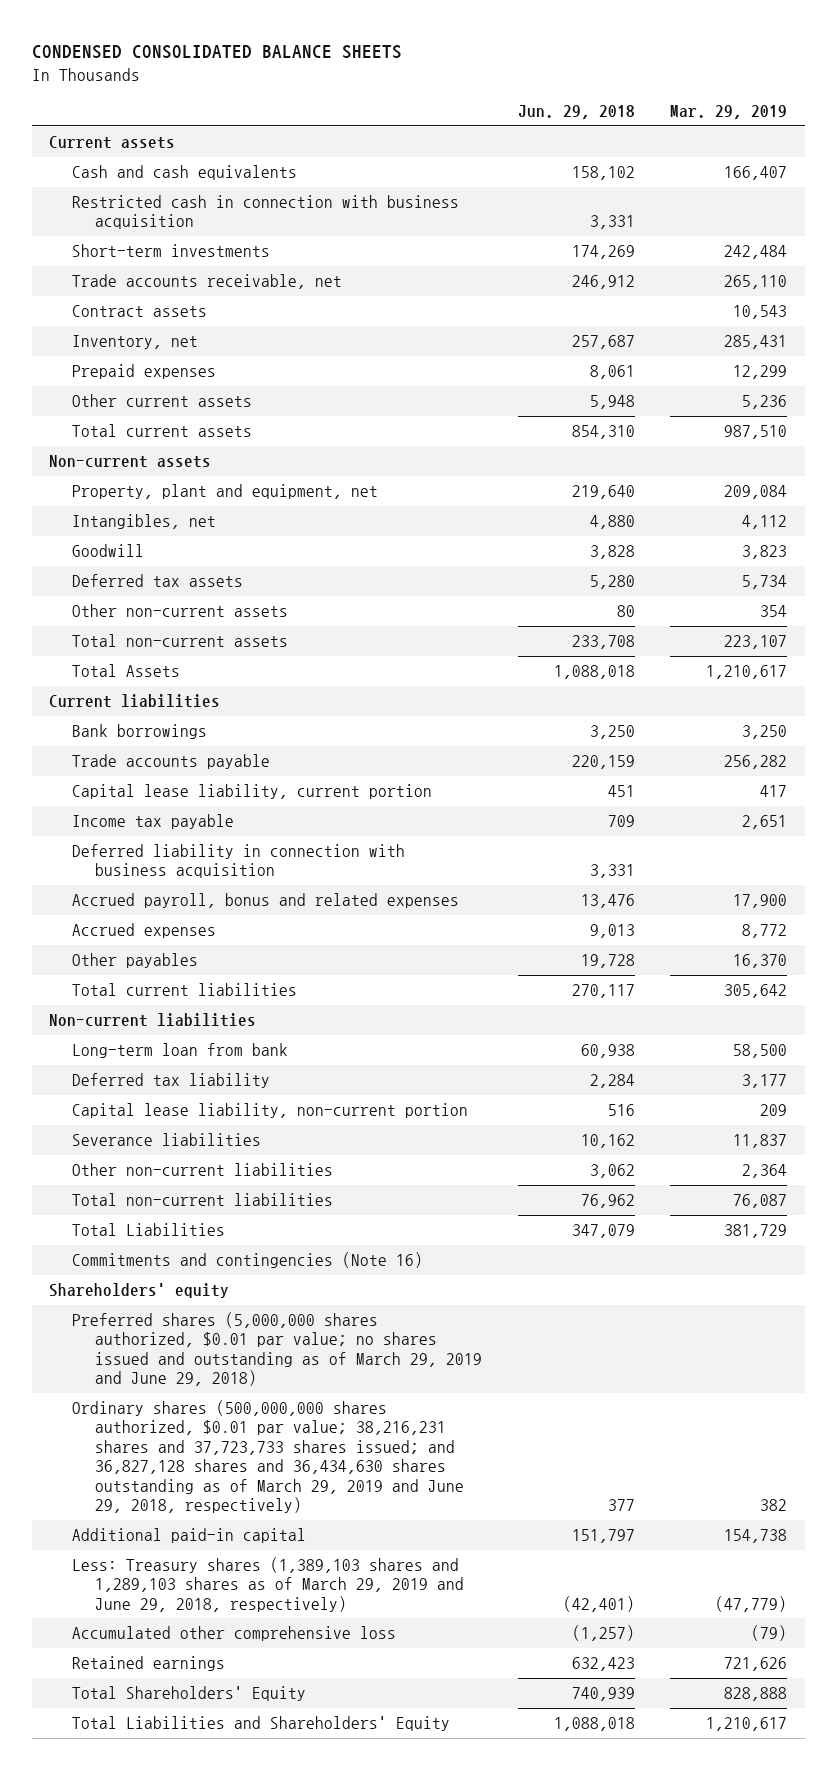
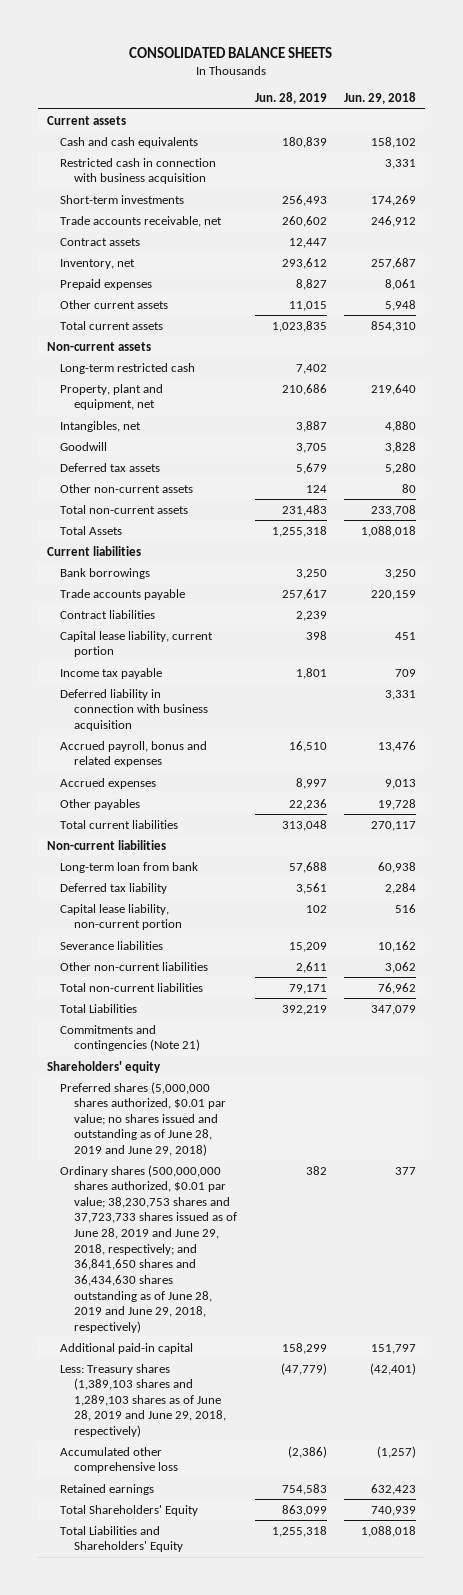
[31,45,402,60] CONDENSED CONSOLIDATED BALANCE SHEETS -> [129,46,333,58] CONSOLIDATED BALANCE SHEETS
[670,105,788,120] Mar. 29, 2019 -> none
none -> [254,92,327,105] Jun. 28, 2019
none -> [60,362,196,374] Long-term restricted cash
none -> [60,609,156,619] Contract liabilities
[72,1252,424,1269] Commitments and contingencies (Note 16) -> [60,1024,201,1052] Commitments and contingencies (Note 21)
[72,1312,483,1387] Preferred shares (5,000,000 shares authorized, $0.01 par value; no shares issued and outstanding as of March 29, 2019 and June 29, 2018) -> [60,1081,227,1157] Preferred shares (5,000,000 shares authorized, $0.01 par value; no shares issued and outstanding as of June 28, 2019 and June 29, 2018)
[72,1400,465,1514] Ordinary shares (500,000,000 shares authorized, $0.01 par value; 38,216,231 shares and 37,723,733 shares issued; and 36,827,128 shares and 36,434,630 shares outstanding as of March 29, 2019 and June 29, 2018, respectively) -> [60,1164,238,1333] Ordinary shares (500,000,000 shares authorized, $0.01 par value; 38,230,753 shares and 37,723,733 shares issued as of June 28, 2019 and June 29, 2018, respectively; and 36,841,650 shares and 36,434,630 shares outstanding as of June 28, 2019 and June 29, 2018, respectively)
[72,1557,465,1612] Less: Treasury shares (1,389,103 shares and 1,289,103 shares as of March 29, 2019 and June 29, 2018, respectively) -> [60,1363,227,1438] Less: Treasury shares (1,389,103 shares and 1,289,103 shares as of June 28, 2019 and June 29, 2018, respectively)

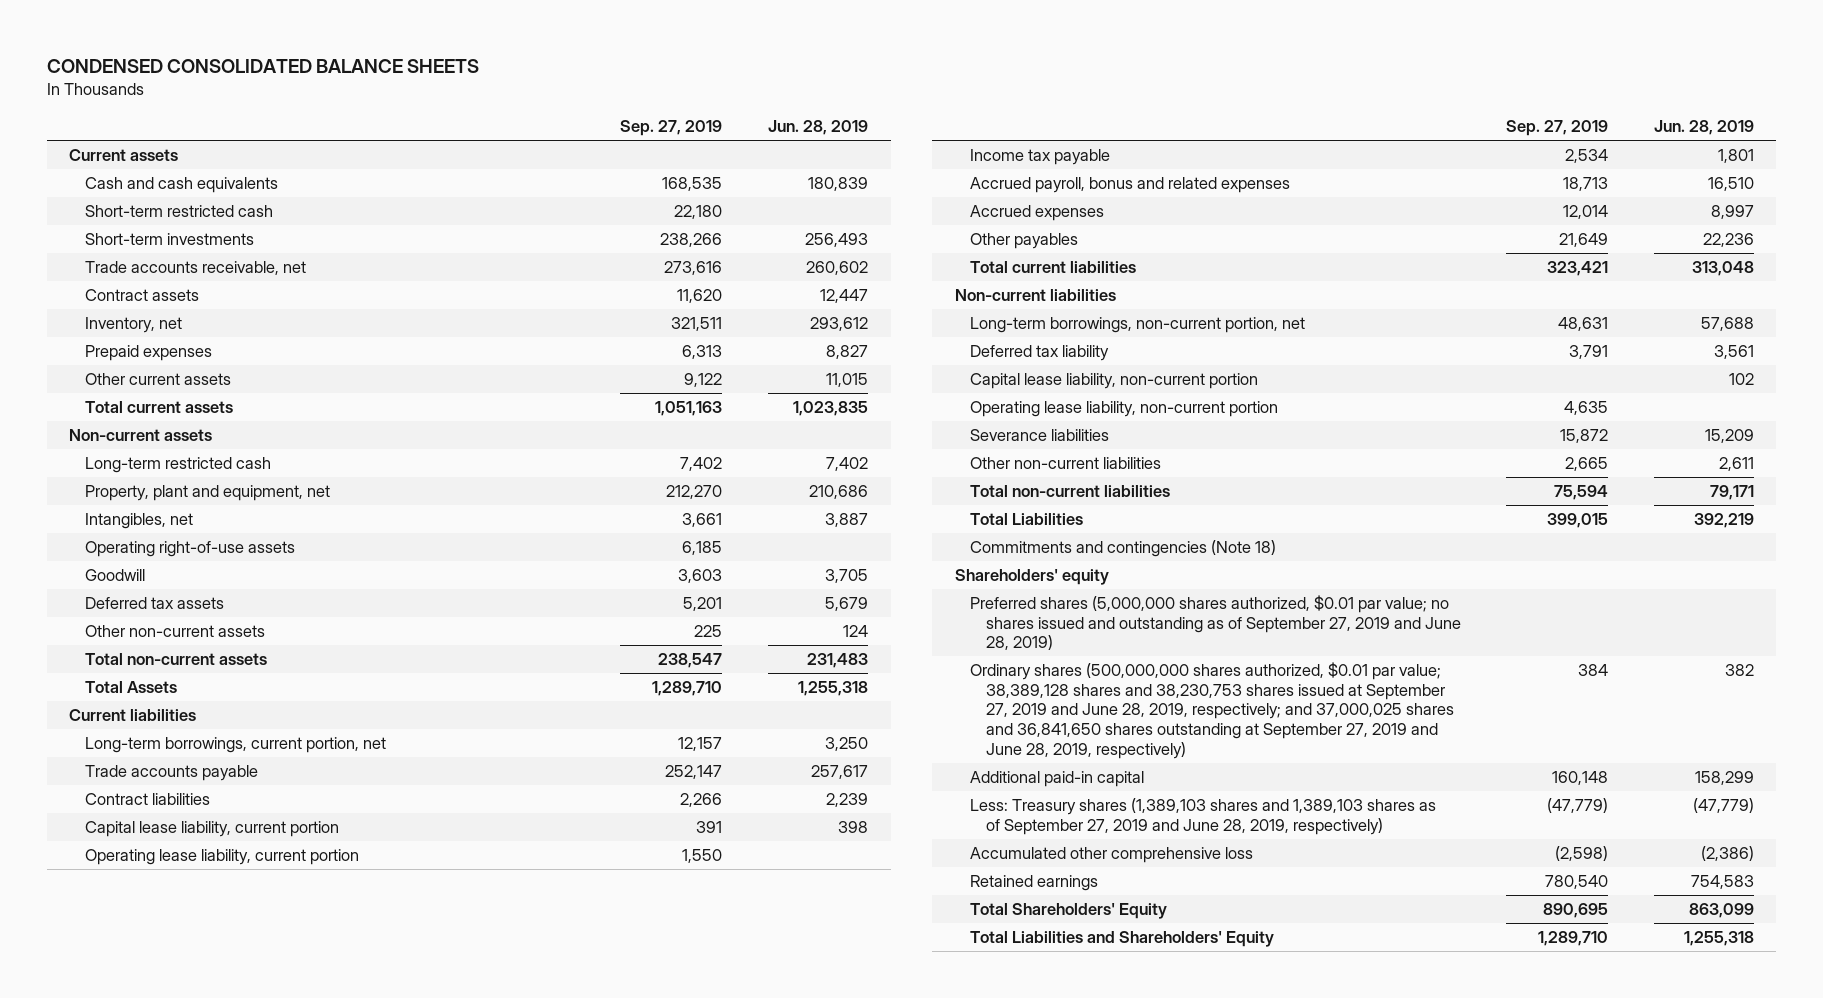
[129,46,333,58] CONSOLIDATED BALANCE SHEETS -> [46,58,479,73] CONDENSED CONSOLIDATED BALANCE SHEETS
[344,92,417,105] Jun. 29, 2018 -> none
none -> [620,120,723,137] Sep. 27, 2019
[60,157,217,185] Restricted cash in connection with business acquisition -> [84,205,273,218] Short-term restricted cash
none -> [84,541,295,558] Operating right-of-use assets
[60,567,151,579] Bank borrowings -> [84,737,386,754] Long-term borrowings, current portion, net
none -> [84,849,359,866] Operating lease liability, current portion
[60,688,209,731] Deferred liability in connection with business acquisition -> none
[60,861,199,873] Long-term loan from bank -> [970,317,1306,334] Long-term borrowings, non-current portion, net
none -> [970,401,1279,418] Operating lease liability, non-current portion
[60,1024,201,1052] Commitments and contingencies (Note 21) -> [970,540,1277,558] Commitments and contingencies (Note 18)
[60,1081,227,1157] Preferred shares (5,000,000 shares authorized, $0.01 par value; no shares issued and outstanding as of June 28, 2019 and June 29, 2018) -> [970,595,1461,651] Preferred shares (5,000,000 shares authorized, $0.01 par value; no shares issued and outstanding as of September 27, 2019 and June 28, 2019)
[60,1164,238,1333] Ordinary shares (500,000,000 shares authorized, $0.01 par value; 38,230,753 shares and 37,723,733 shares issued as of June 28, 2019 and June 29, 2018, respectively; and 36,841,650 shares and 36,434,630 shares outstanding as of June 28, 2019 and June 29, 2018, respectively) -> [970,662,1454,759] Ordinary shares (500,000,000 shares authorized, $0.01 par value; 38,389,128 shares and 38,230,753 shares issued at September 27, 2019 and June 28, 2019, respectively; and 37,000,025 shares and 36,841,650 shares outstanding at September 27, 2019 and June 28, 2019, respectively)
[60,1363,227,1438] Less: Treasury shares (1,389,103 shares and 1,289,103 shares as of June 28, 2019 and June 29, 2018, respectively) -> [970,798,1437,835] Less: Treasury shares (1,389,103 shares and 1,389,103 shares as of September 27, 2019 and June 28, 2019, respectively)

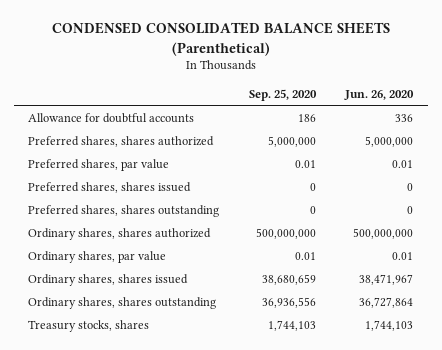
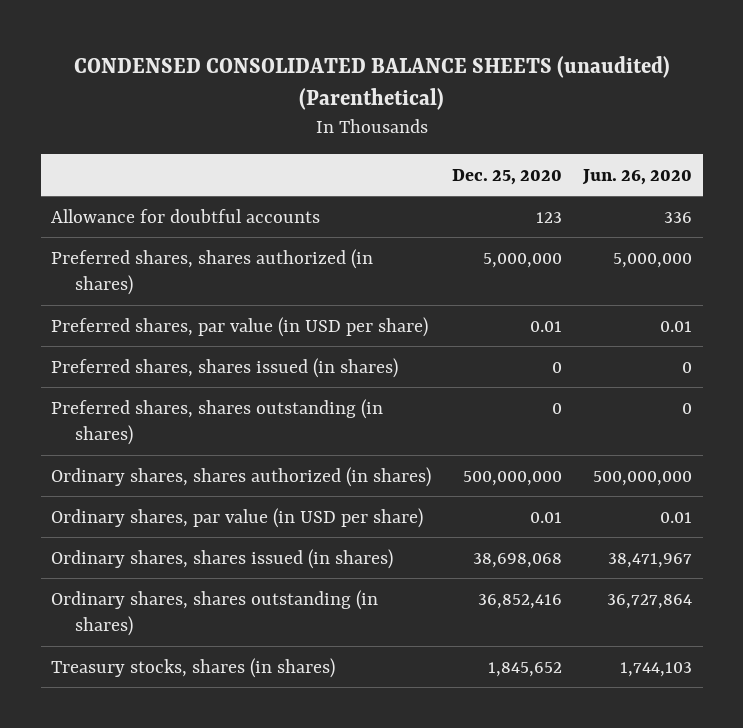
[51,22,390,56] CONDENSED CONSOLIDATED BALANCE SHEETS (Parenthetical) -> [73,55,670,111] CONDENSED CONSOLIDATED BALANCE SHEETS (unaudited) (Parenthetical)
[248,88,317,101] Sep. 25, 2020 -> none
none -> [452,168,563,185] Dec. 25, 2020
[28,135,215,147] Preferred shares, shares authorized -> [51,248,374,296] Preferred shares, shares authorized (in shares)
[28,158,170,171] Preferred shares, par value -> [51,316,429,337] Preferred shares, par value (in USD per share)
[28,181,192,193] Preferred shares, shares issued -> [51,357,399,378] Preferred shares, shares issued (in shares)
[28,204,220,217] Preferred shares, shares outstanding -> [51,398,384,446] Preferred shares, shares outstanding (in shares)
[28,227,212,240] Ordinary shares, shares authorized -> [51,466,432,487] Ordinary shares, shares authorized (in shares)
[28,250,167,263] Ordinary shares, par value -> [51,507,424,528] Ordinary shares, par value (in USD per share)
[28,273,189,286] Ordinary shares, shares issued -> [51,548,394,569] Ordinary shares, shares issued (in shares)
[28,296,217,309] Ordinary shares, shares outstanding -> [51,589,379,637] Ordinary shares, shares outstanding (in shares)
[28,319,150,332] Treasury stocks, shares -> [51,657,336,678] Treasury stocks, shares (in shares)

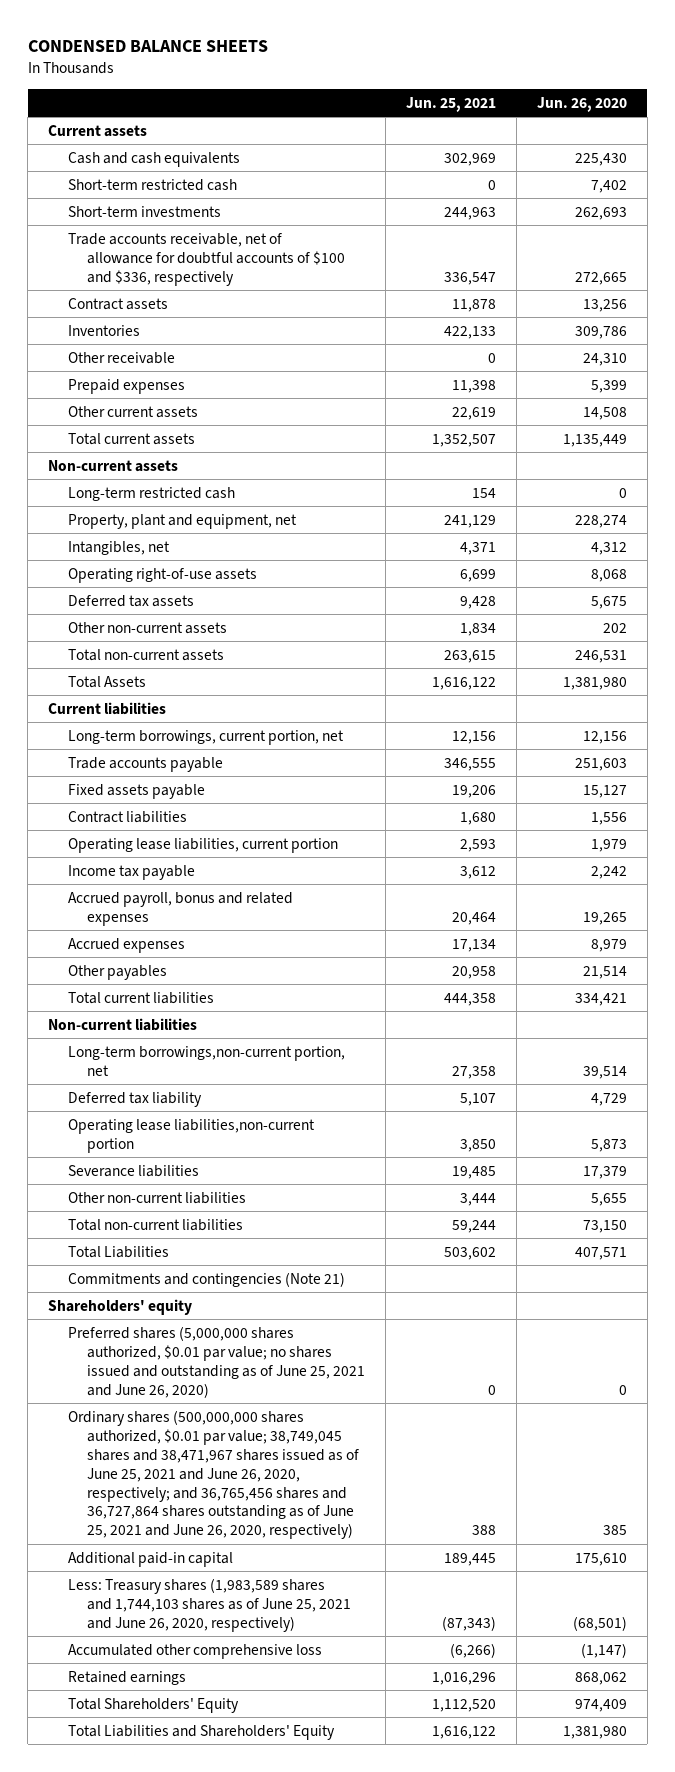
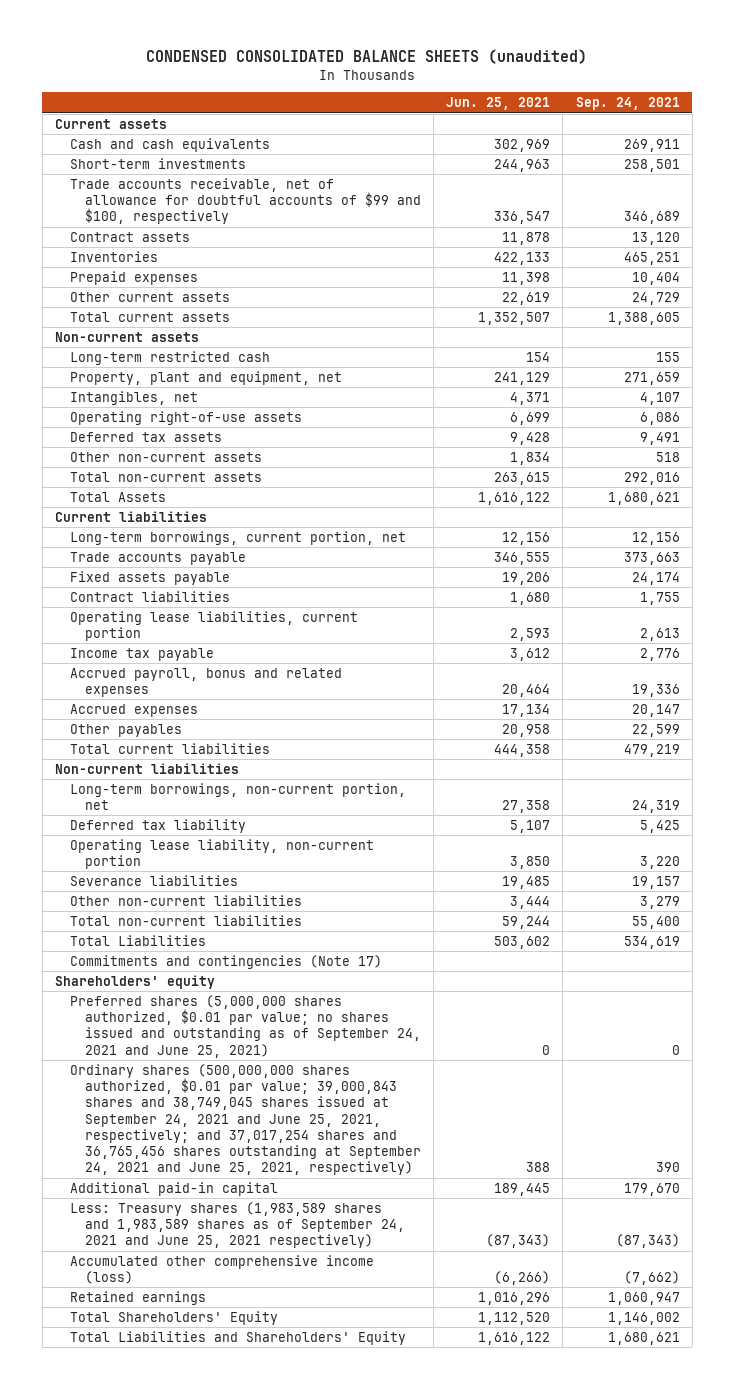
[27,40,268,53] CONDENSED BALANCE SHEETS -> [146,49,588,65] CONDENSED CONSOLIDATED BALANCE SHEETS (unaudited)
[536,96,627,112] Jun. 26, 2020 -> none
none -> [575,97,680,111] Sep. 24, 2021
[67,178,237,191] Short-term restricted cash -> none
[67,232,345,286] Trade accounts receivable, net of allowance for doubtful accounts of $100 and $336, respectively -> [69,177,421,225] Trade accounts receivable, net of allowance for doubtful accounts of $99 and $100, respectively
[67,351,175,364] Other receivable -> none
[67,1045,345,1076] Long-term borrowings,non-current portion, net -> [69,782,406,810] Long-term borrowings, non-current portion, net
[67,1118,315,1153] Operating lease liabilities,non-current portion -> [69,838,374,869] Operating lease liability, non-current portion
[67,1271,345,1287] Commitments and contingencies (Note 21) -> [69,954,382,969] Commitments and contingencies (Note 17)
[67,1325,365,1398] Preferred shares (5,000,000 shares authorized, $0.01 par value; no shares issued and outstanding as of June 25, 2021 and June 26, 2020) -> [69,994,421,1058] Preferred shares (5,000,000 shares authorized, $0.01 par value; no shares issued and outstanding as of September 24, 2021 and June 25, 2021)
[67,1409,359,1540] Ordinary shares (500,000,000 shares authorized, $0.01 par value; 38,749,045 shares and 38,471,967 shares issued as of June 25, 2021 and June 26, 2020, respectively; and 36,765,456 shares and 36,727,864 shares outstanding as of June 25, 2021 and June 26, 2020, respectively) -> [69,1063,421,1176] Ordinary shares (500,000,000 shares authorized, $0.01 par value; 39,000,843 shares and 38,749,045 shares issued at September 24, 2021 and June 25, 2021, respectively; and 37,017,254 shares and 36,765,456 shares outstanding at September 24, 2021 and June 25, 2021, respectively)
[67,1577,351,1632] Less: Treasury shares (1,983,589 shares and 1,744,103 shares as of June 25, 2021 and June 26, 2020, respectively) -> [69,1201,405,1249] Less: Treasury shares (1,983,589 shares and 1,983,589 shares as of September 24, 2021 and June 25, 2021 respectively)
[67,1643,322,1659] Accumulated other comprehensive loss -> [69,1254,374,1284] Accumulated other comprehensive income (loss)

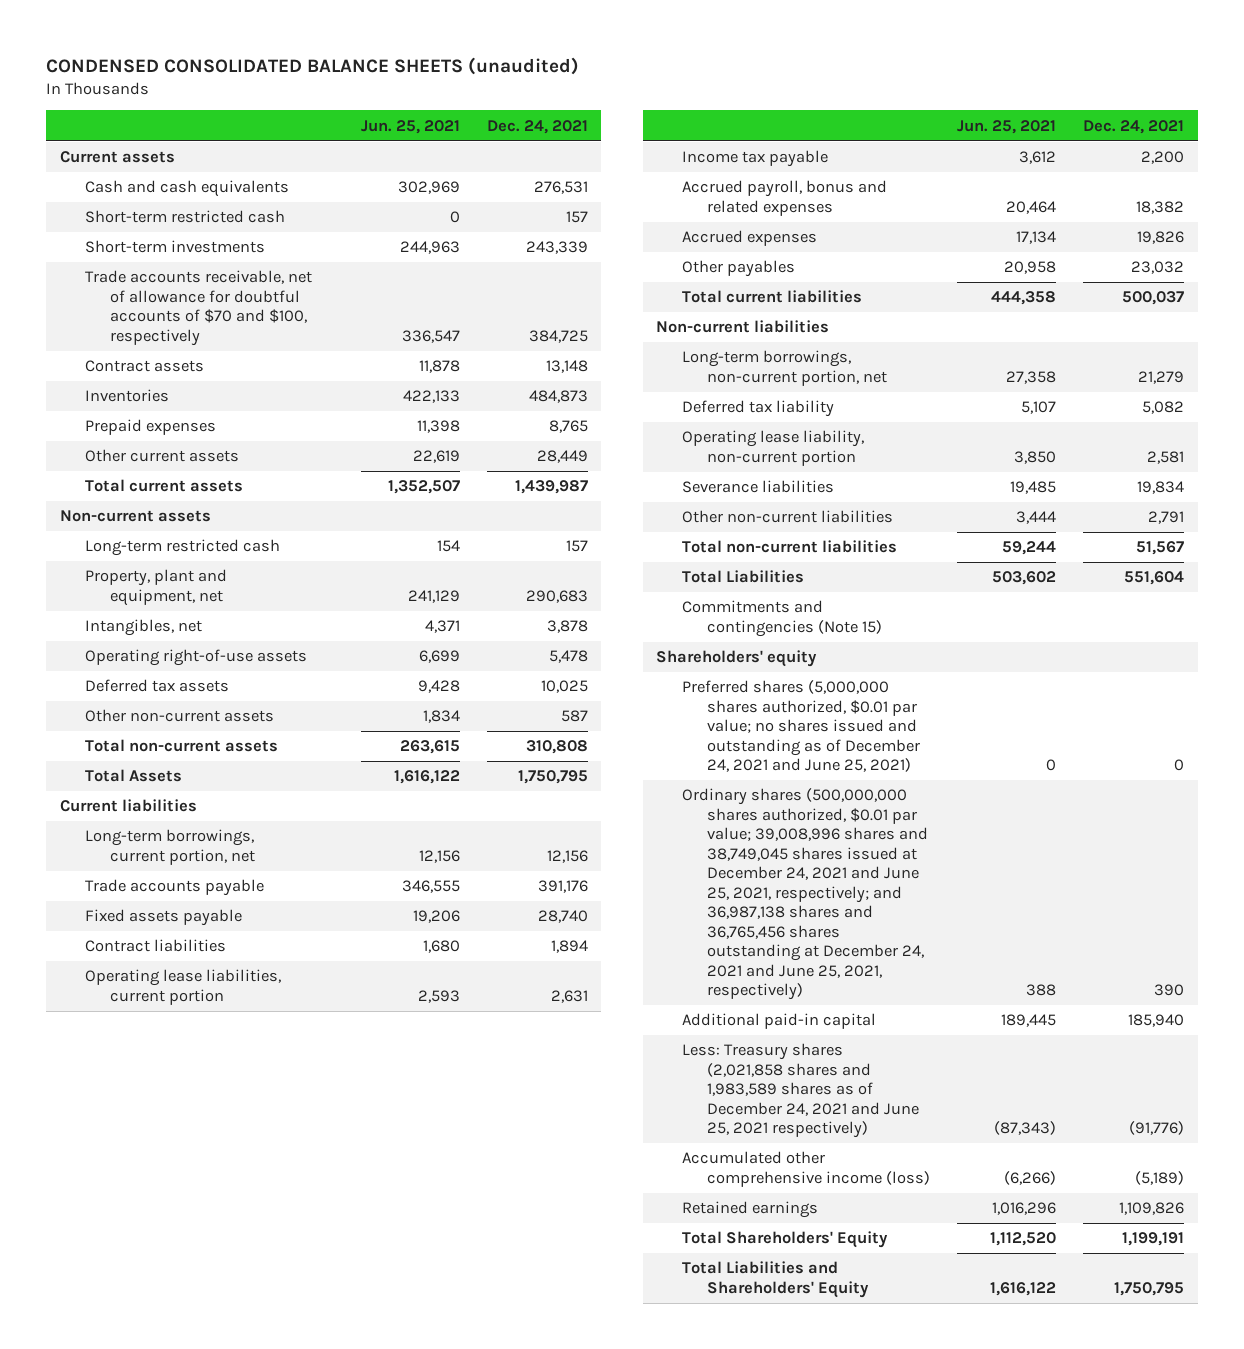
[575,97,680,111] Sep. 24, 2021 -> none
none -> [486,119,588,134] Dec. 24, 2021
none -> [84,210,285,224] Short-term restricted cash
[69,177,421,225] Trade accounts receivable, net of allowance for doubtful accounts of $99 and $100, respectively -> [84,270,312,346] Trade accounts receivable, net of allowance for doubtful accounts of $70 and $100, respectively
[69,954,382,969] Commitments and contingencies (Note 17) -> [681,600,882,637] Commitments and contingencies (Note 15)
[69,994,421,1058] Preferred shares (5,000,000 shares authorized, $0.01 par value; no shares issued and outstanding as of September 24, 2021 and June 25, 2021) -> [681,680,920,773] Preferred shares (5,000,000 shares authorized, $0.01 par value; no shares issued and outstanding as of December 24, 2021 and June 25, 2021)
[69,1063,421,1176] Ordinary shares (500,000,000 shares authorized, $0.01 par value; 39,000,843 shares and 38,749,045 shares issued at September 24, 2021 and June 25, 2021, respectively; and 37,017,254 shares and 36,765,456 shares outstanding at September 24, 2021 and June 25, 2021, respectively) -> [681,788,928,1001] Ordinary shares (500,000,000 shares authorized, $0.01 par value; 39,008,996 shares and 38,749,045 shares issued at December 24, 2021 and June 25, 2021, respectively; and 36,987,138 shares and 36,765,456 shares outstanding at December 24, 2021 and June 25, 2021, respectively)
[69,1201,405,1249] Less: Treasury shares (1,983,589 shares and 1,983,589 shares as of September 24, 2021 and June 25, 2021 respectively) -> [681,1043,919,1139] Less: Treasury shares (2,021,858 shares and 1,983,589 shares as of December 24, 2021 and June 25, 2021 respectively)

